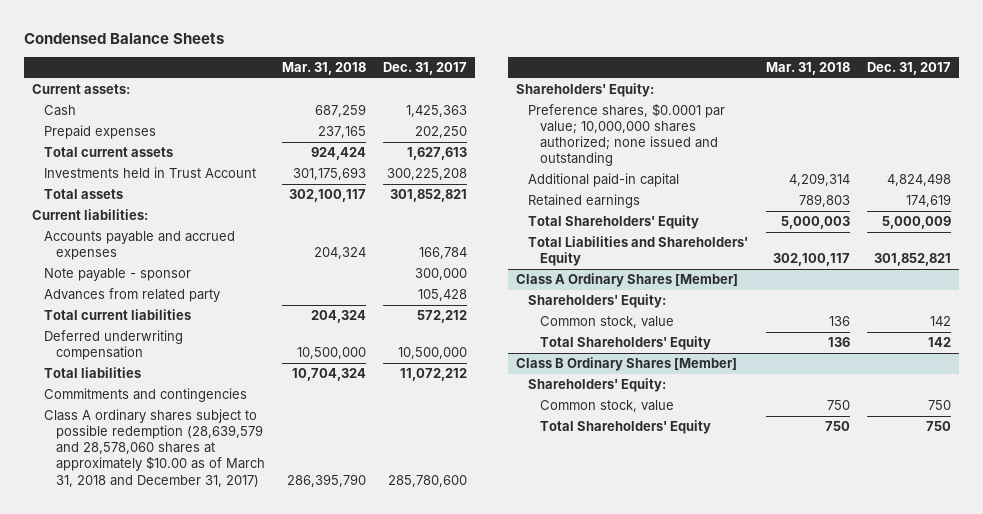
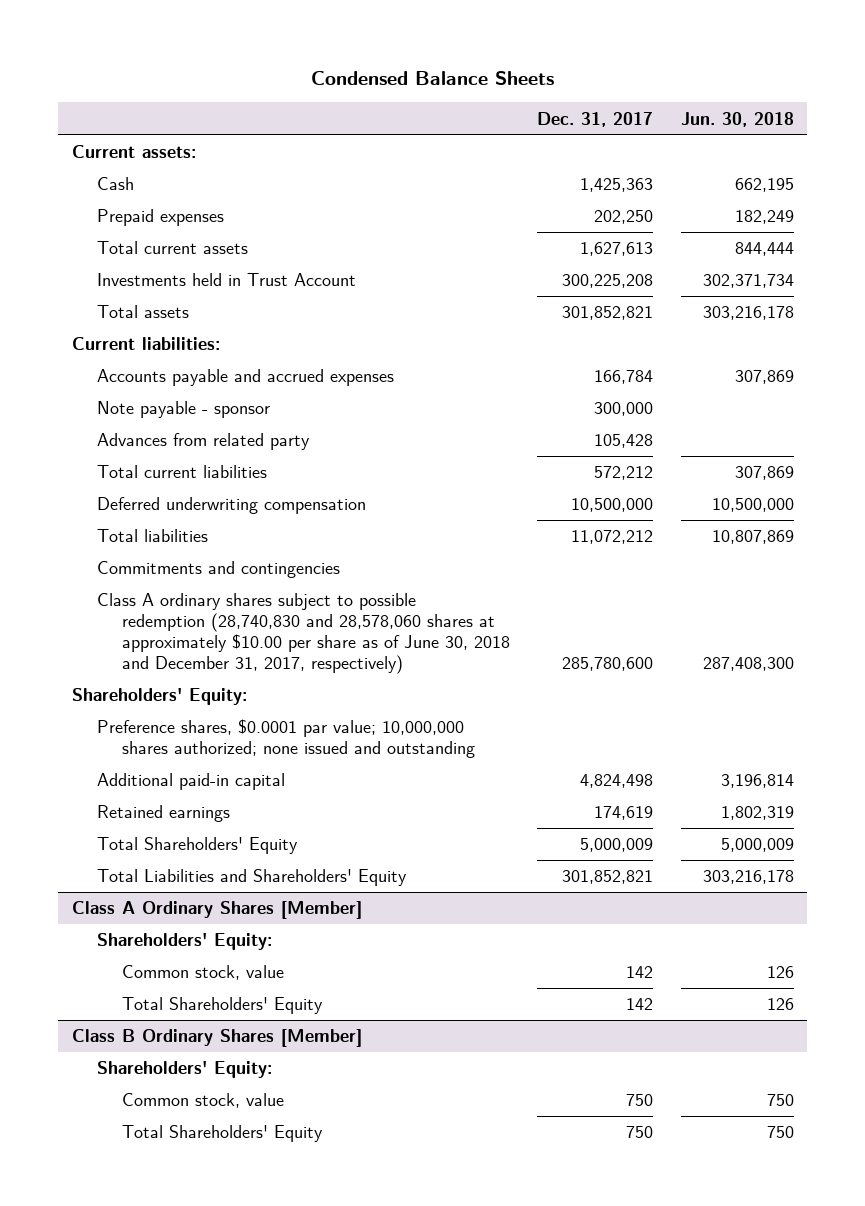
[281,61,366,75] Mar. 31, 2018 -> none
none -> [680,111,794,127] Jun. 30, 2018
[44,409,266,487] Class A ordinary shares subject to possible redemption (28,639,579 and 28,578,060 shares at approximately $10.00 as of March 31, 2018 and December 31, 2017) -> [96,593,510,675] Class A ordinary shares subject to possible redemption (28,740,830 and 28,578,060 shares at approximately $10.00 per share as of June 30, 2018 and December 31, 2017, respectively)

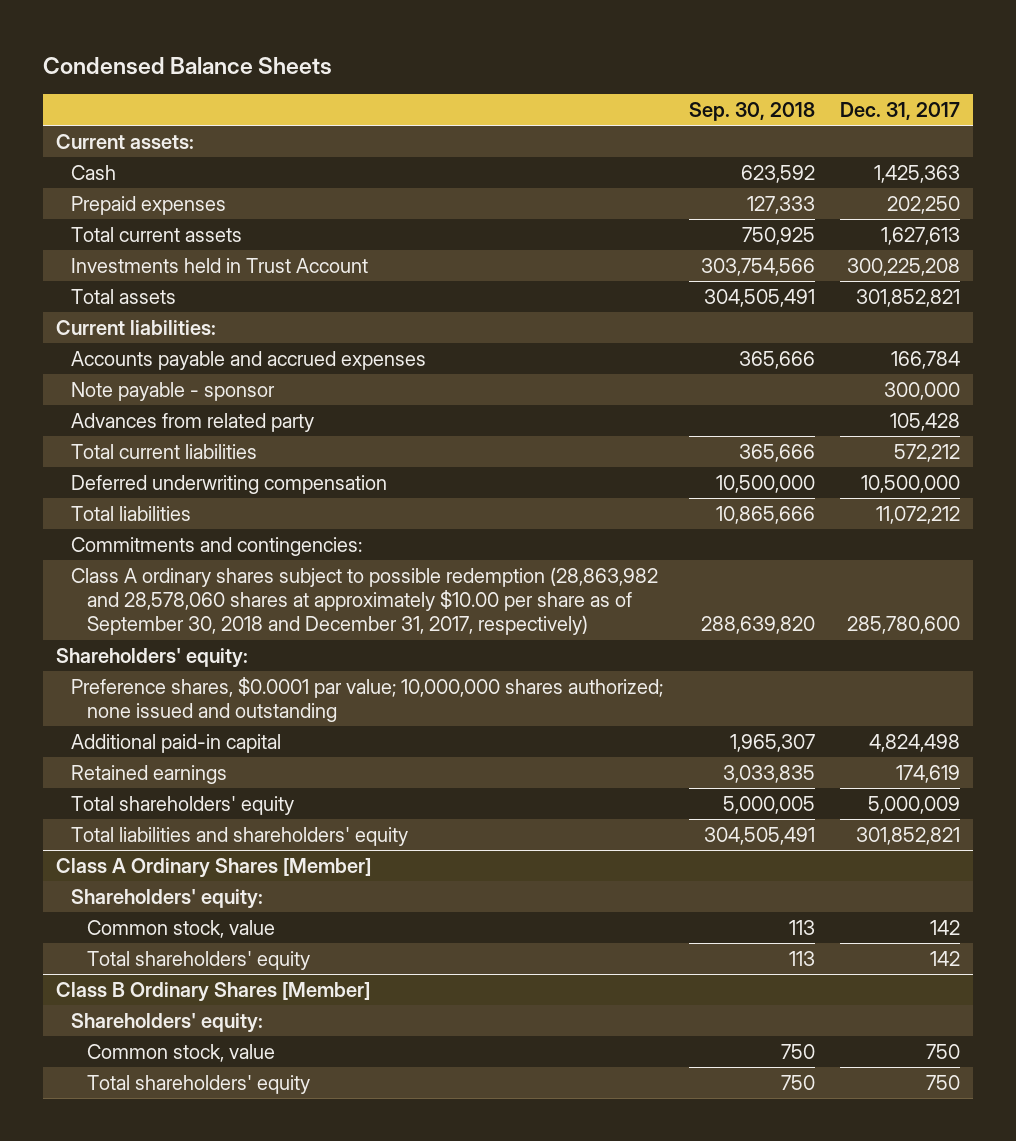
[680,111,794,127] Jun. 30, 2018 -> none
none -> [688,102,815,122] Sep. 30, 2018
[96,561,340,579] Commitments and contingencies -> [71,536,363,556] Commitments and contingencies:
[96,593,510,675] Class A ordinary shares subject to possible redemption (28,740,830 and 28,578,060 shares at approximately $10.00 per share as of June 30, 2018 and December 31, 2017, respectively) -> [71,566,659,636] Class A ordinary shares subject to possible redemption (28,863,982 and 28,578,060 shares at approximately $10.00 per share as of September 30, 2018 and December 31, 2017, respectively)
[71,688,247,706] Shareholders' Equity: -> [55,647,248,668] Shareholders' equity:
[96,837,298,855] Total Shareholders' Equity -> [71,795,295,815] Total shareholders' equity
[96,869,407,887] Total Liabilities and Shareholders' Equity -> [71,826,409,846] Total liabilities and shareholders' equity
[96,933,272,951] Shareholders' Equity: -> [71,888,264,909] Shareholders' equity:
[121,997,323,1015] Total Shareholders' Equity -> [87,950,311,970] Total shareholders' equity
[96,1061,272,1079] Shareholders' Equity: -> [71,1012,264,1033] Shareholders' equity:
[121,1125,323,1143] Total Shareholders' Equity -> [87,1074,311,1094] Total shareholders' equity

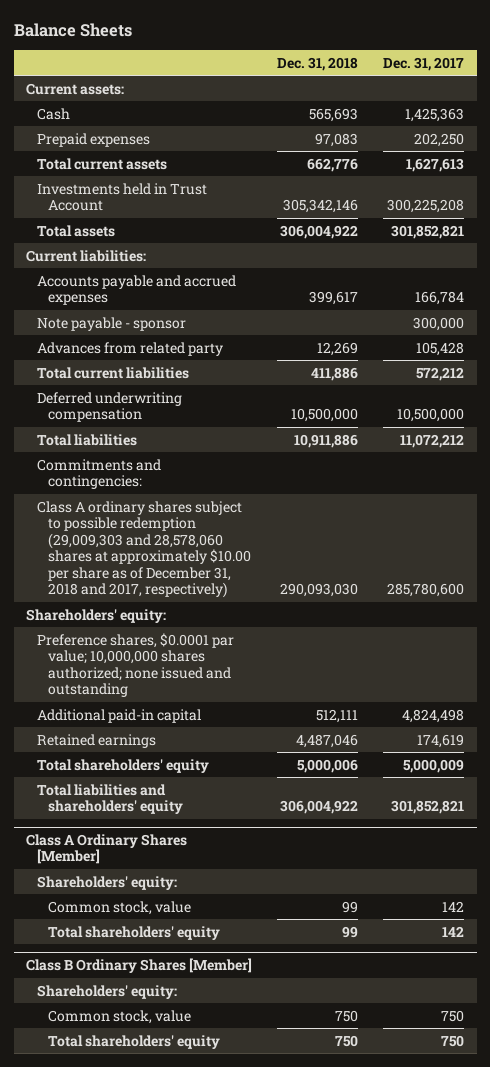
[42,57,332,76] Condensed Balance Sheets -> [13,22,132,37] Balance Sheets
[688,102,815,122] Sep. 30, 2018 -> none
none -> [277,56,359,71] Dec. 31, 2018
[71,566,659,636] Class A ordinary shares subject to possible redemption (28,863,982 and 28,578,060 shares at approximately $10.00 per share as of September 30, 2018 and December 31, 2017, respectively) -> [36,500,251,599] Class A ordinary shares subject to possible redemption (29,009,303 and 28,578,060 shares at approximately $10.00 per share as of December 31, 2018 and 2017, respectively)

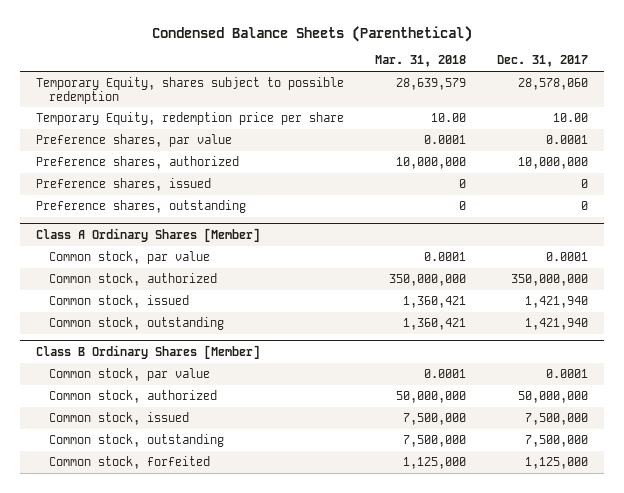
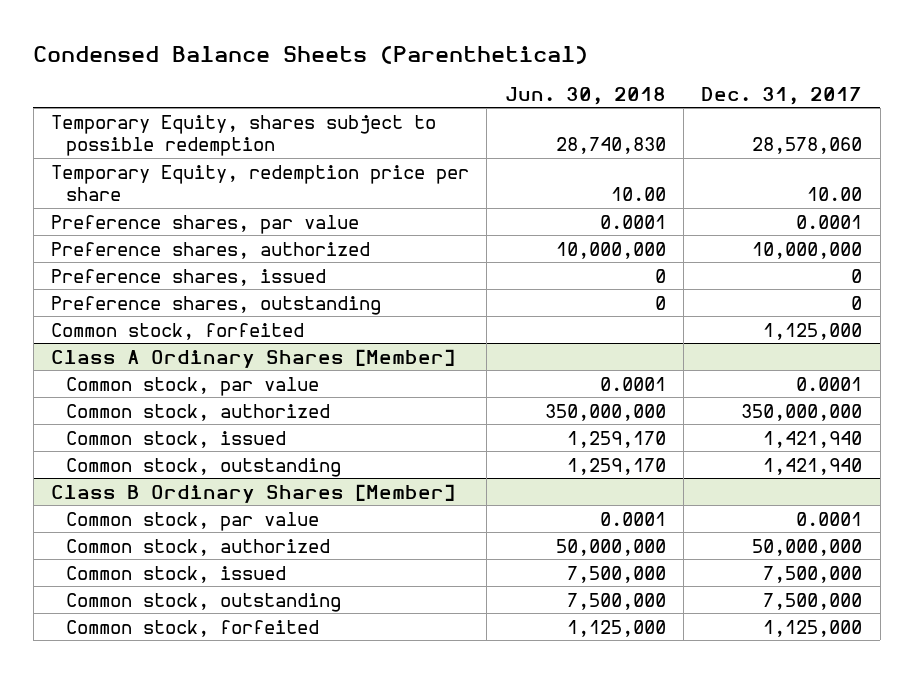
[374,55,466,68] Mar. 31, 2018 -> none
none -> [504,86,666,105] Jun. 30, 2018
none -> [51,322,305,340] Common stock, forfeited

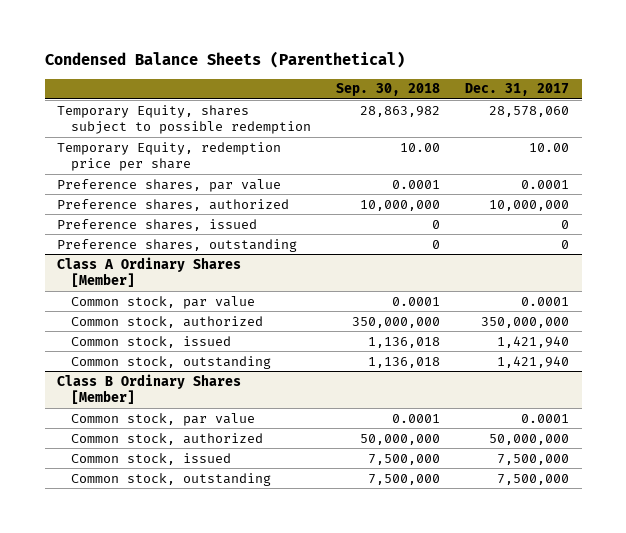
[504,86,666,105] Jun. 30, 2018 -> none
none -> [336,83,441,97] Sep. 30, 2018
[51,322,305,340] Common stock, forfeited -> none
[65,619,319,637] Common stock, forfeited -> none

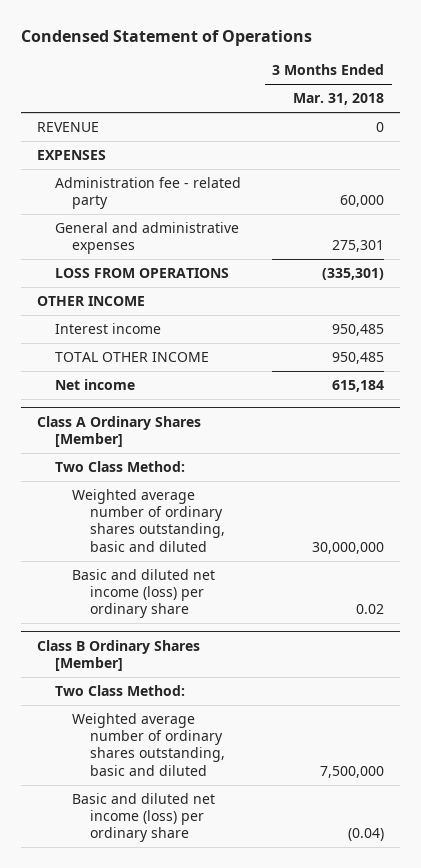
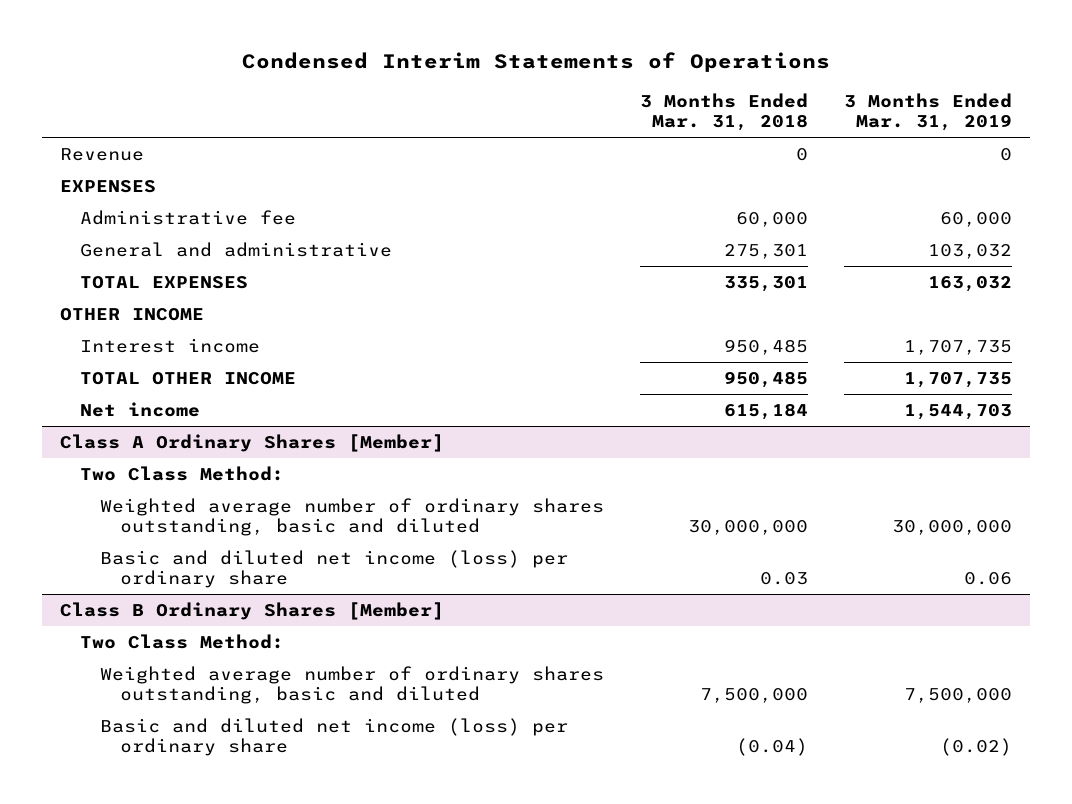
[21,30,313,47] Condensed Statement of Operations -> [241,52,830,73] Condensed Interim Statements of Operations
none -> [844,92,1013,132] 3 Months Ended Mar. 31, 2019
[36,121,99,132] REVENUE -> [59,147,144,161] Revenue
[54,267,229,278] LOSS FROM OPERATIONS -> none
[54,176,241,210] Administration fee - related party -> [79,209,296,225] Administrative fee
[54,221,239,255] General and administrative expenses -> [79,241,392,257] General and administrative
none -> [79,275,248,289] TOTAL EXPENSES
[356,604,385,615] 0.02 -> [759,572,808,586] 0.03

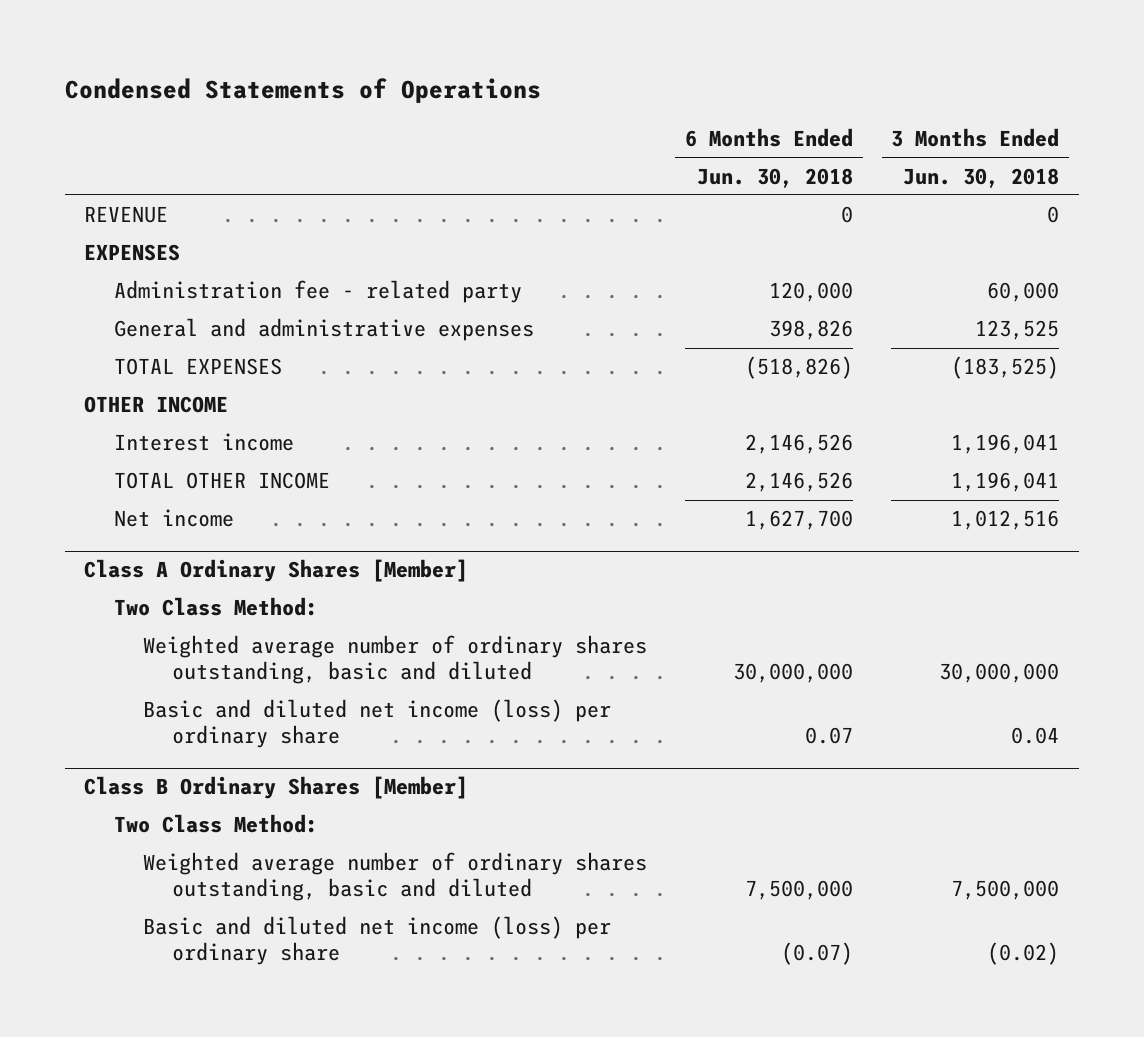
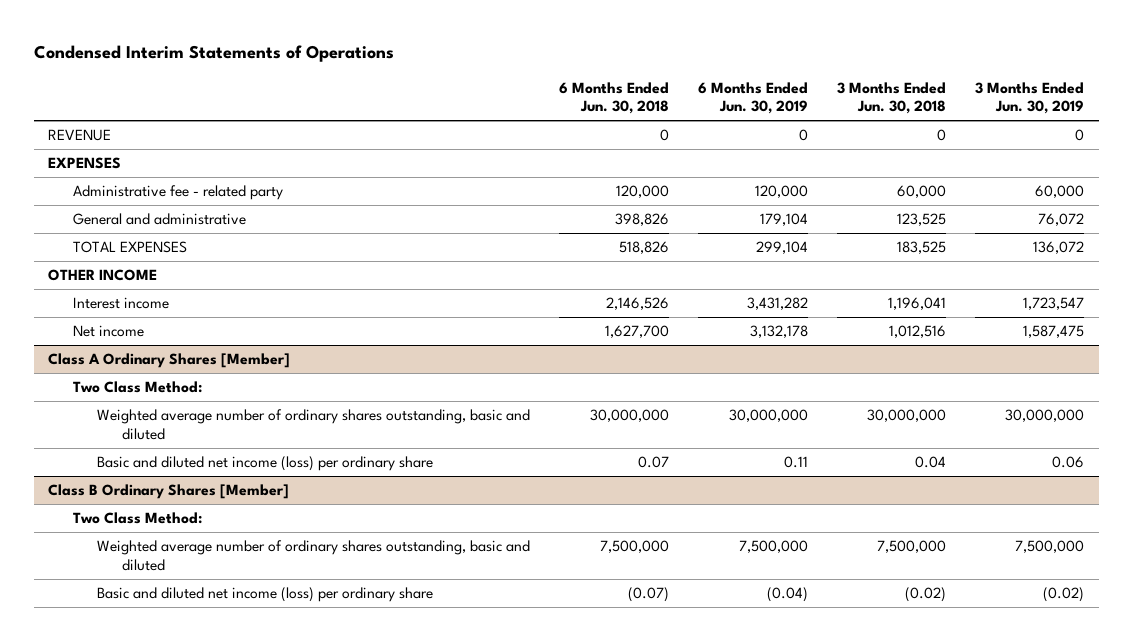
[65,78,542,104] Condensed Statements of Operations -> [33,44,394,62] Condensed Interim Statements of Operations
none -> [698,81,809,115] 6 Months Ended Jun. 30, 2019
none -> [975,81,1085,115] 3 Months Ended Jun. 30, 2019
[113,280,522,304] Administration fee - related party -> [72,185,283,201] Administrative fee - related party
[113,318,534,342] General and administrative expenses -> [72,213,246,226] General and administrative
[745,356,854,380] (518,826) -> [619,241,670,255] 518,826
[951,356,1060,380] (183,525) -> [897,241,947,255] 183,525
[113,472,330,490] TOTAL OTHER INCOME -> none

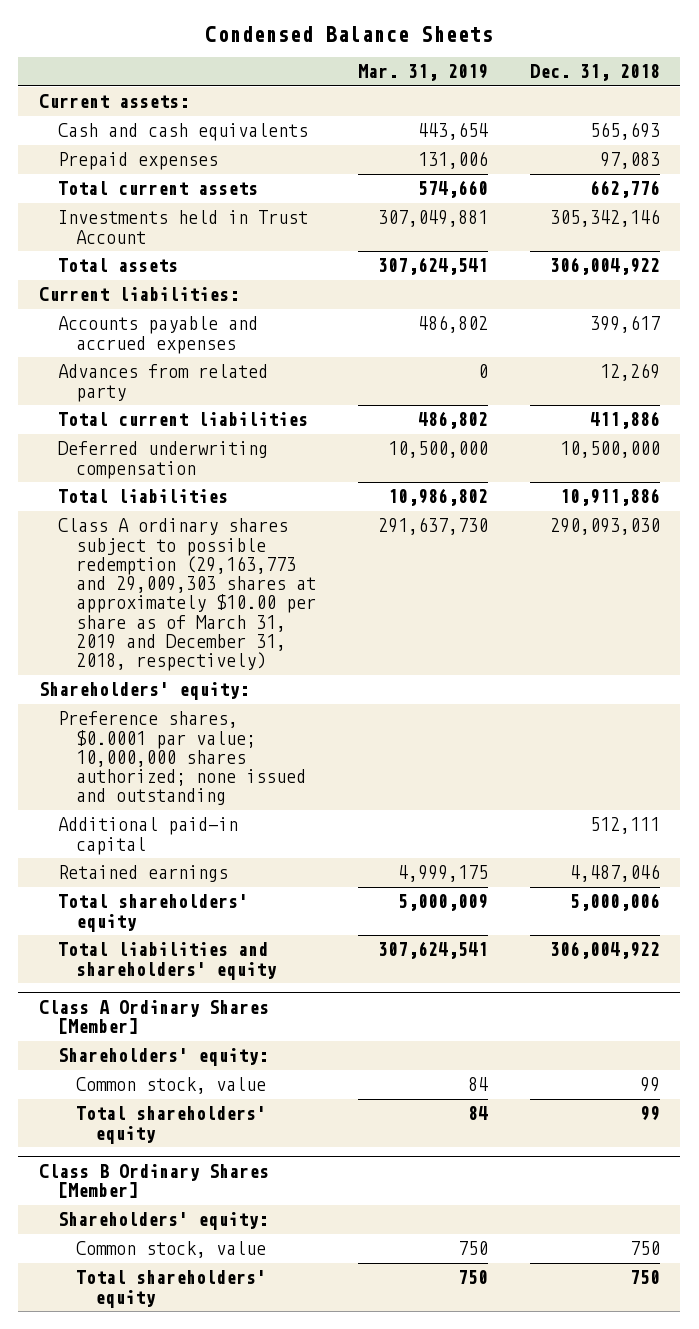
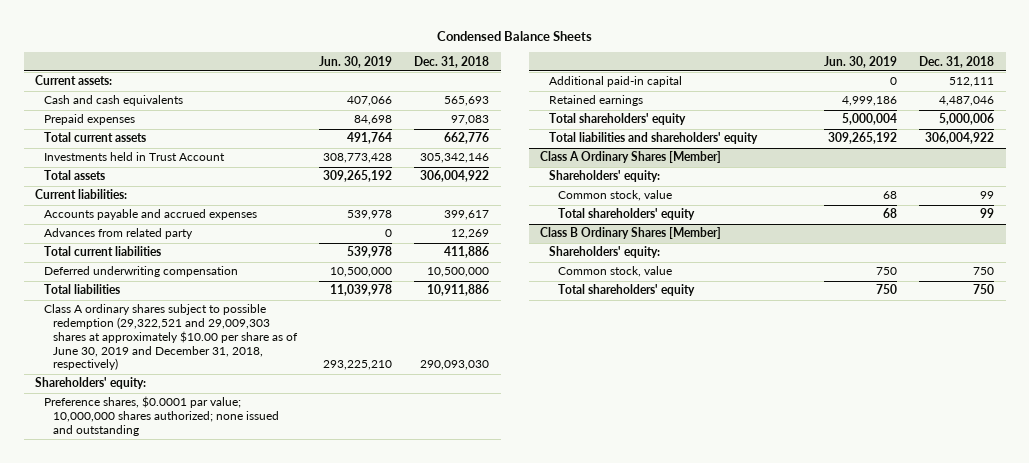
[358,64,489,82] Mar. 31, 2019 -> none
none -> [319,55,393,68] Jun. 30, 2019
[57,518,317,672] Class A ordinary shares subject to possible redemption (29,163,773 and 29,009,303 shares at approximately $10.00 per share as of March 31, 2019 and December 31, 2018, respectively) -> [44,304,299,371] Class A ordinary shares subject to possible redemption (29,322,521 and 29,009,303 shares at approximately $10.00 per share as of June 30, 2019 and December 31, 2018, respectively)

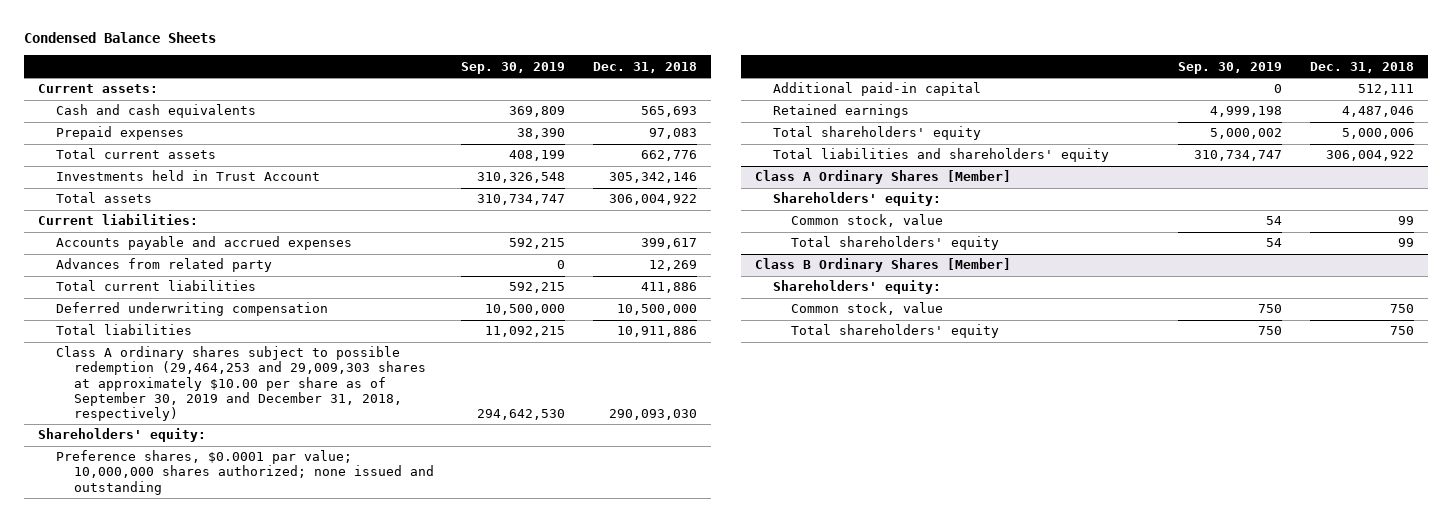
[319,55,393,68] Jun. 30, 2019 -> none
none -> [461,61,566,74] Sep. 30, 2019
[44,304,299,371] Class A ordinary shares subject to possible redemption (29,322,521 and 29,009,303 shares at approximately $10.00 per share as of June 30, 2019 and December 31, 2018, respectively) -> [55,346,426,421] Class A ordinary shares subject to possible redemption (29,464,253 and 29,009,303 shares at approximately $10.00 per share as of September 30, 2019 and December 31, 2018, respectively)

